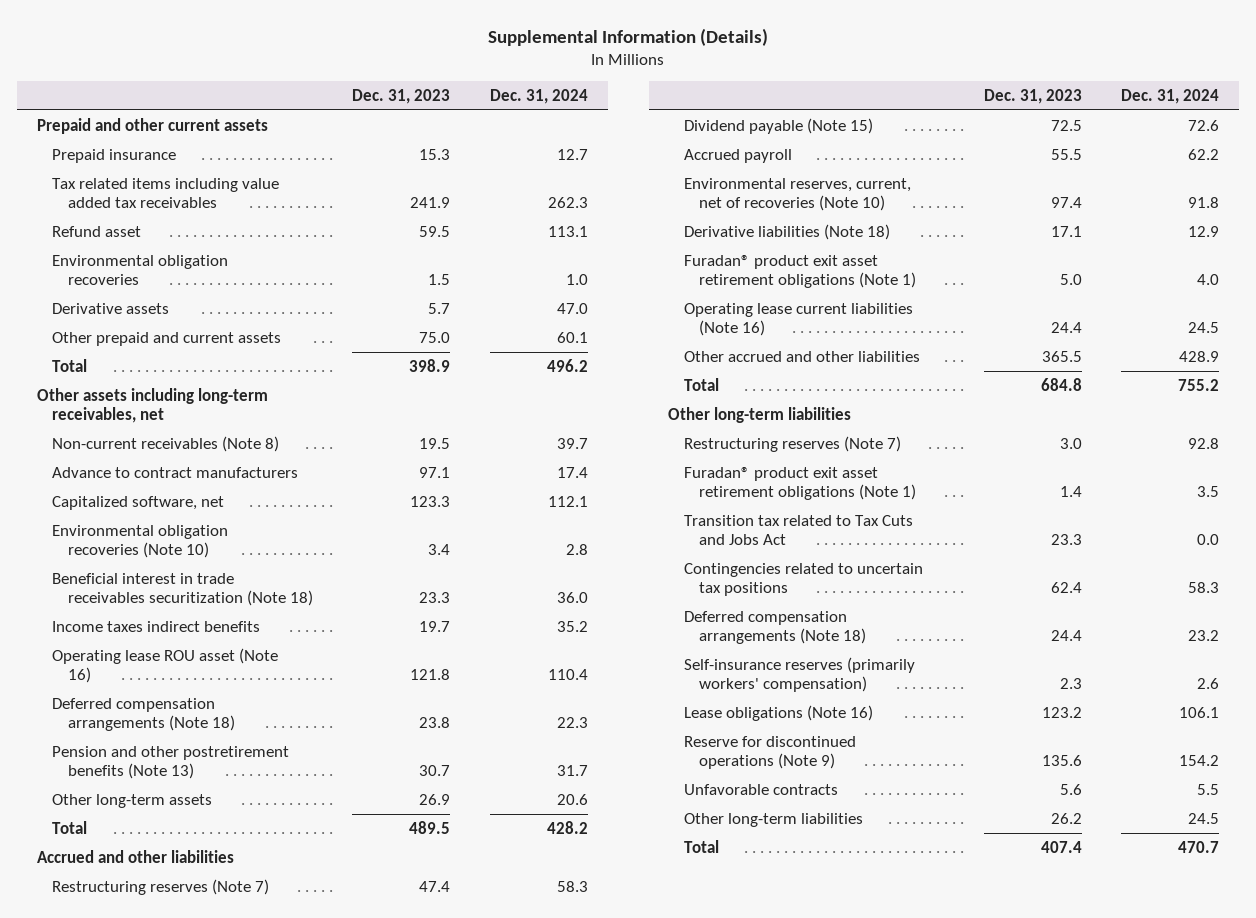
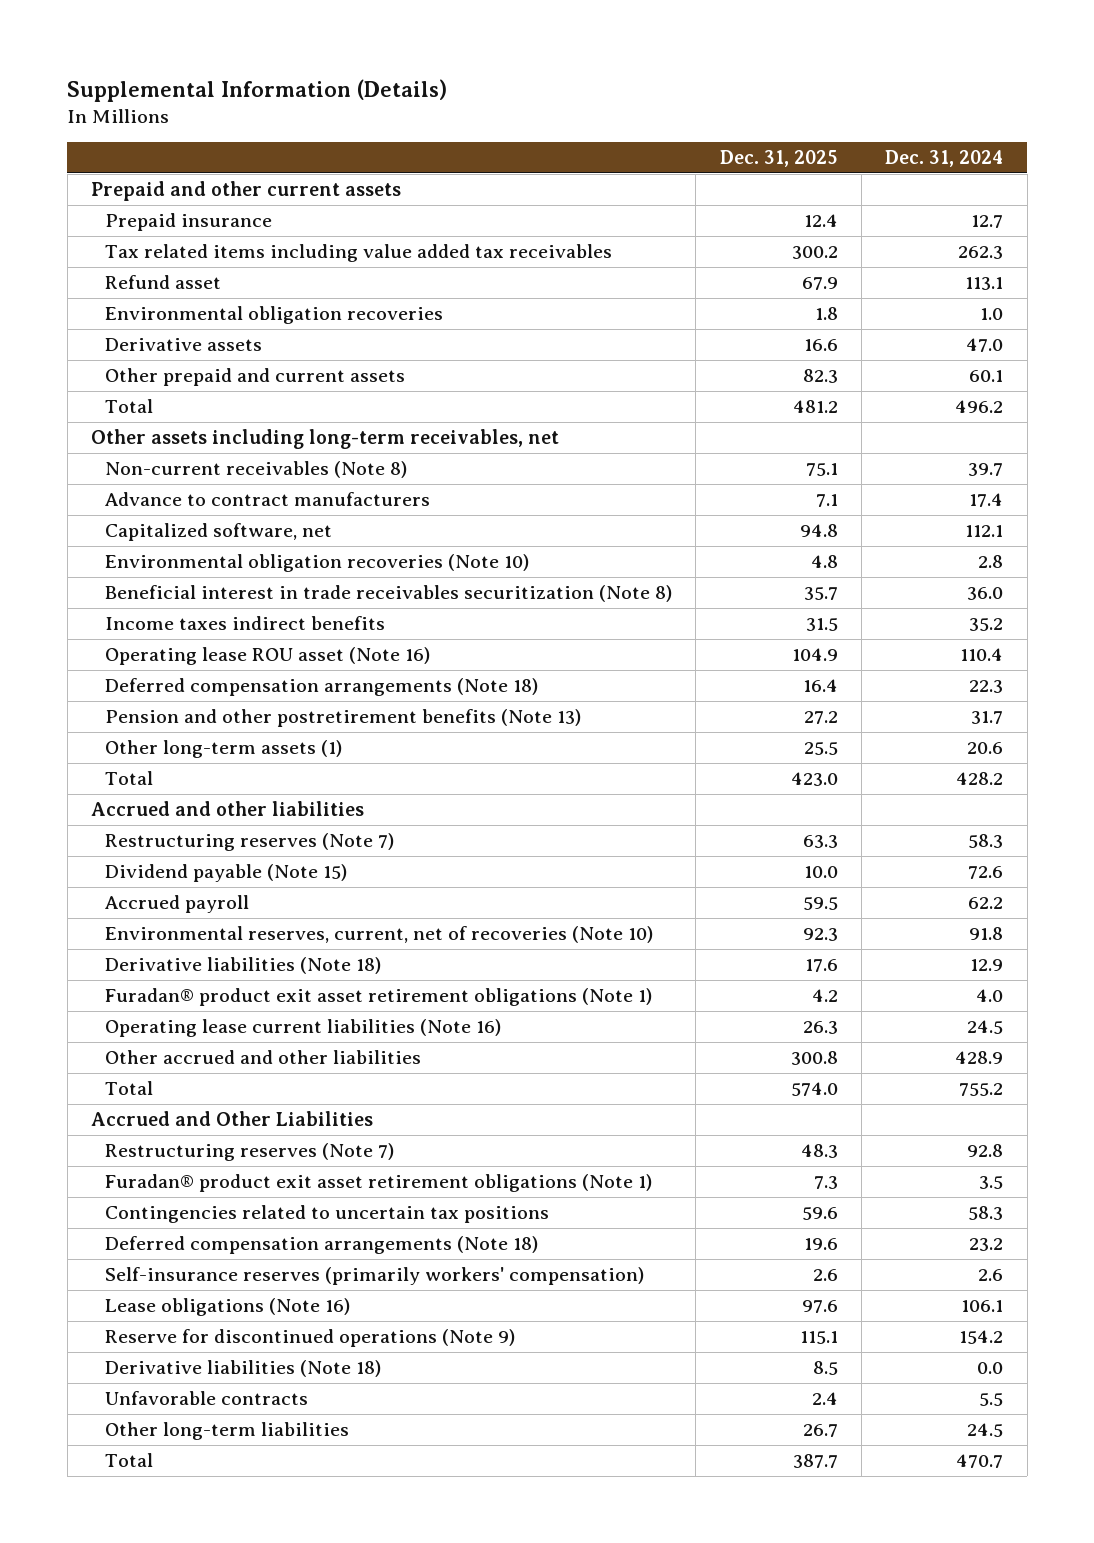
[352,88,451,104] Dec. 31, 2023 -> none
none -> [719,150,838,168] Dec. 31, 2025
[52,572,313,606] Beneficial interest in trade receivables securitization (Note 18) -> [104,584,672,602] Beneficial interest in trade receivables securitization (Note 8)
[52,793,213,808] Other long-term assets -> [104,739,342,758] Other long-term assets (1)
[668,406,852,423] Other long-term liabilities -> [90,1110,373,1126] Accrued and Other Liabilities
[683,514,913,545] Transition tax related to Tax Cuts and Jobs Act -> none
none -> [104,1359,381,1377] Derivative liabilities (Note 18)

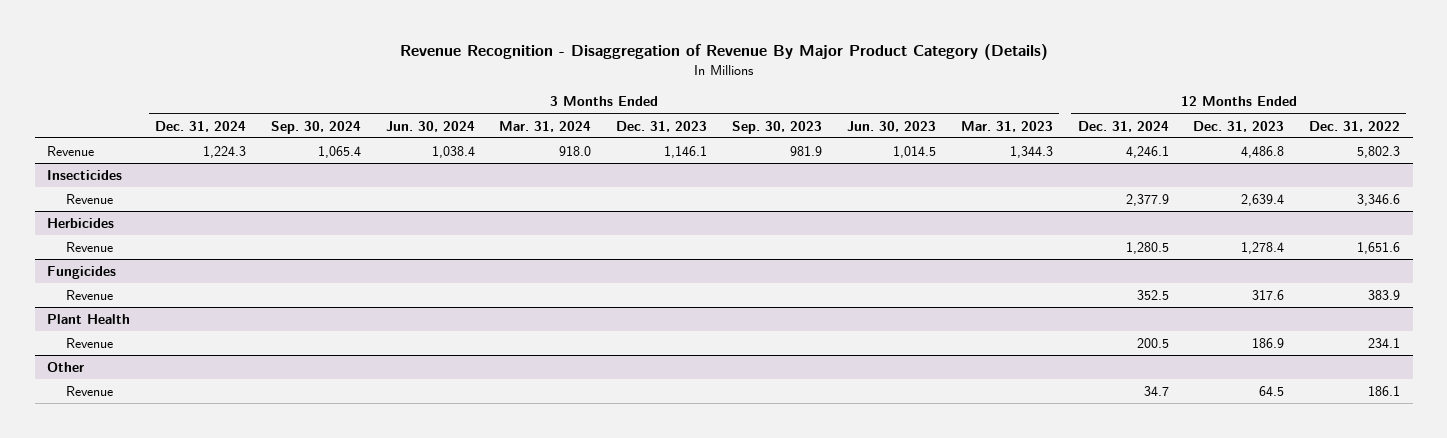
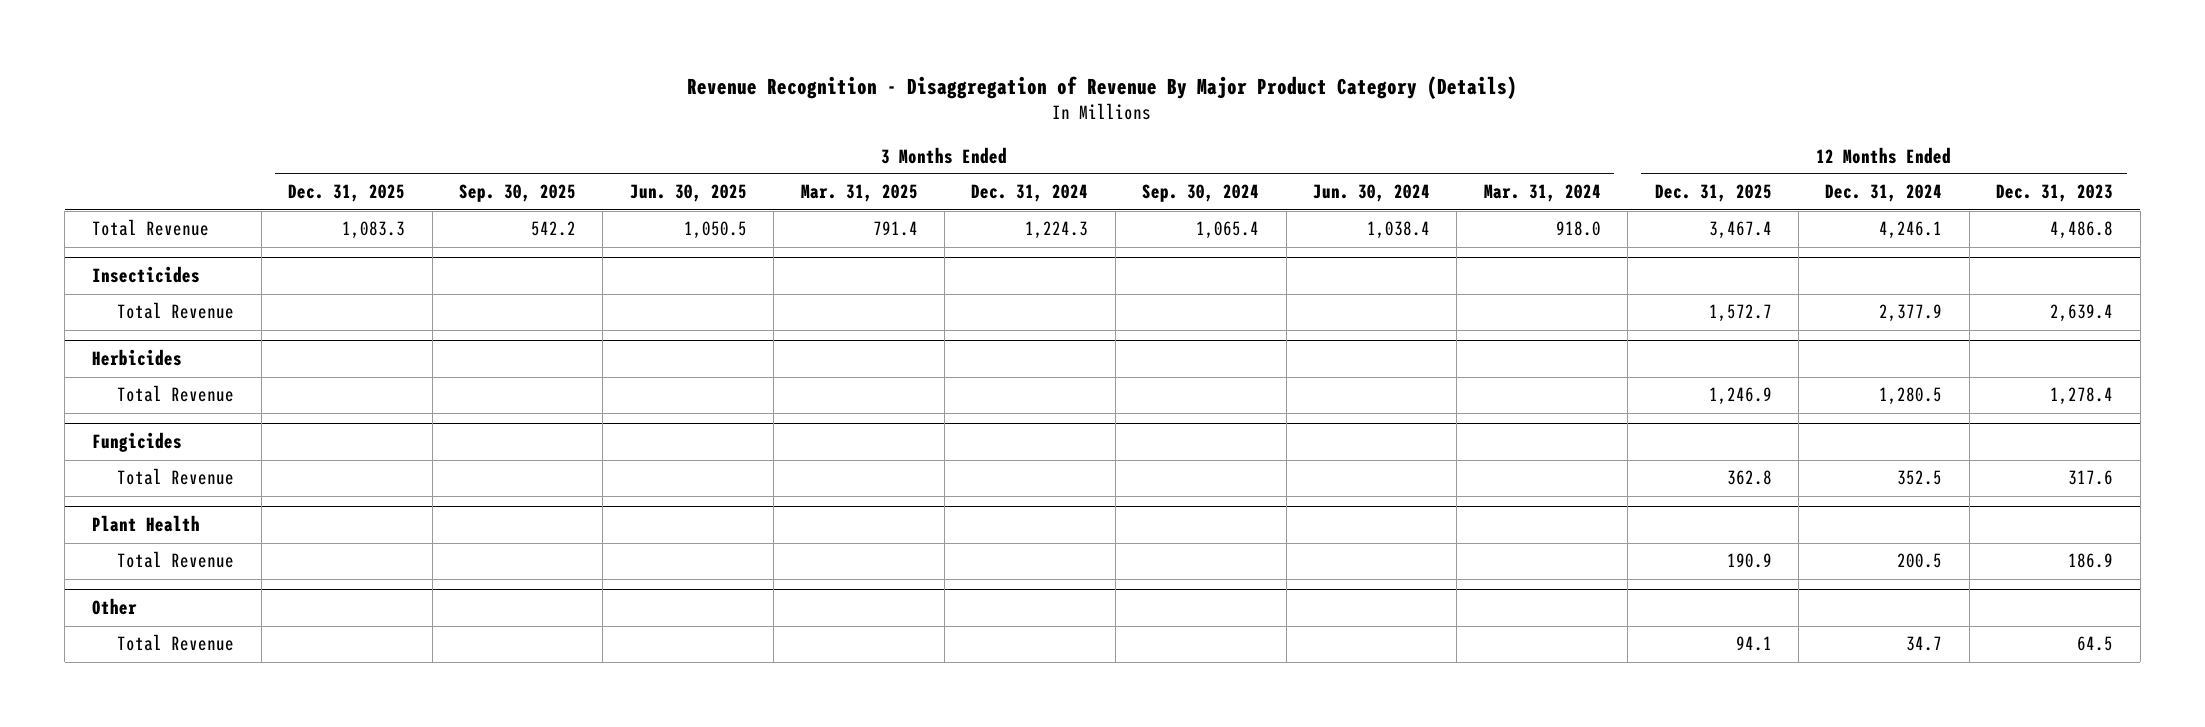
[616,120,708,132] Dec. 31, 2023 -> none
[732,120,823,134] Sep. 30, 2023 -> none
[846,120,936,132] Jun. 30, 2023 -> none
[960,120,1053,132] Mar. 31, 2023 -> none
[1309,120,1401,132] Dec. 31, 2022 -> none
none -> [288,184,406,203] Dec. 31, 2025
none -> [459,184,577,203] Sep. 30, 2025
none -> [629,184,747,203] Jun. 30, 2025
none -> [800,184,918,203] Mar. 31, 2025
none -> [1654,184,1772,203] Dec. 31, 2025
[47,146,95,157] Revenue -> [91,219,209,237] Total Revenue
[65,194,113,205] Revenue -> [117,302,235,320] Total Revenue
[65,242,113,253] Revenue -> [117,385,235,403] Total Revenue
[65,290,113,301] Revenue -> [117,468,235,486] Total Revenue
[65,338,113,349] Revenue -> [117,551,235,569] Total Revenue
[65,386,113,397] Revenue -> [117,634,235,652] Total Revenue

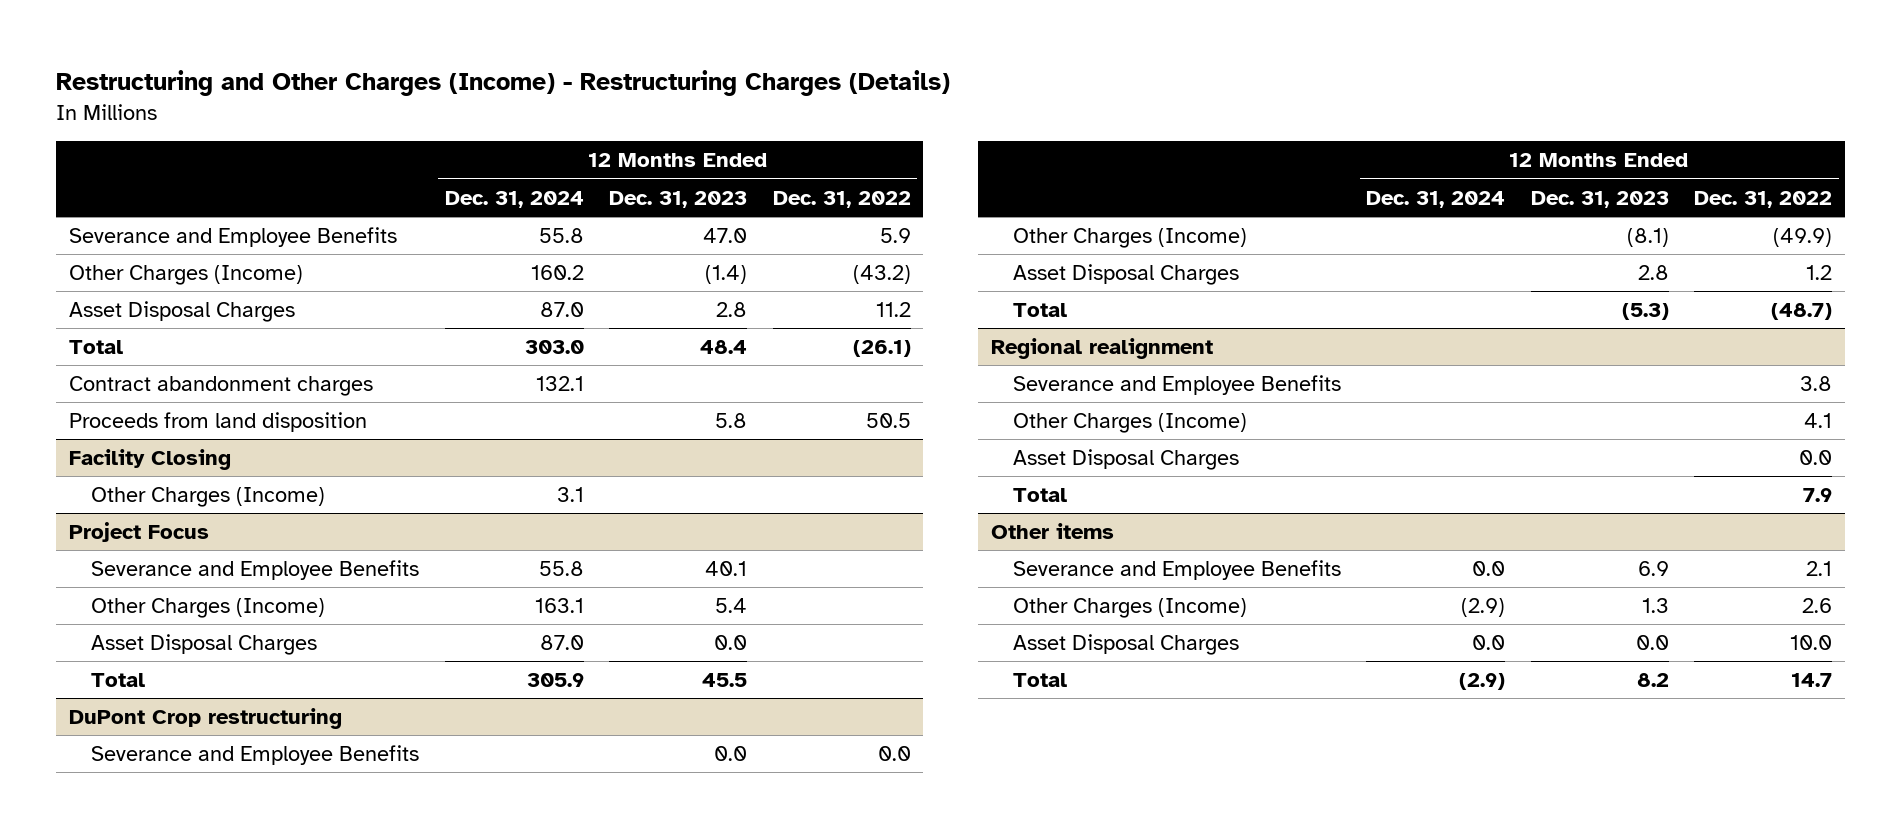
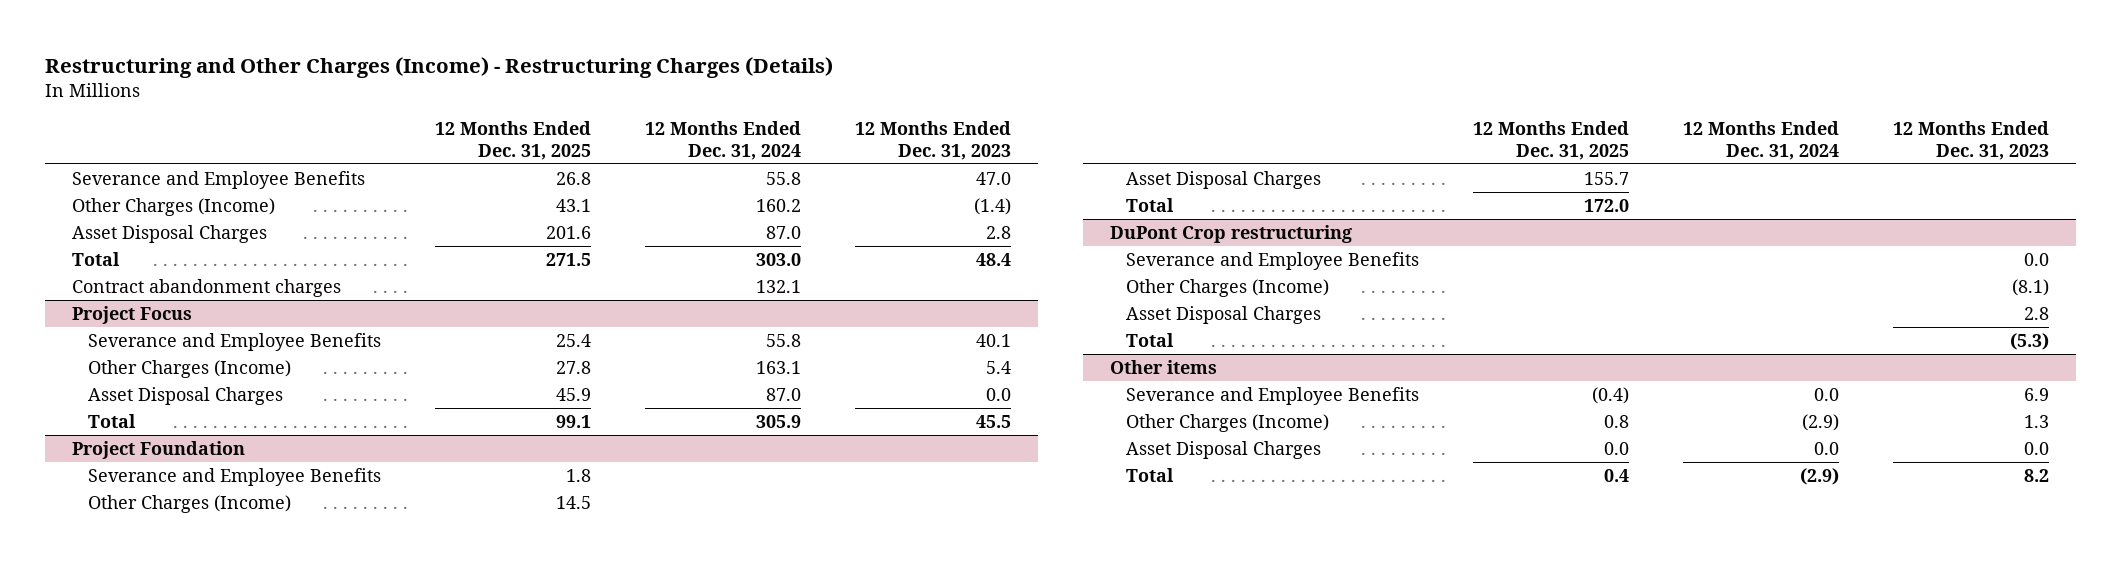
[772,190,911,208] Dec. 31, 2022 -> none
none -> [435,120,592,160] 12 Months Ended Dec. 31, 2025
[69,412,368,433] Proceeds from land disposition -> none
[69,449,232,471] Facility Closing -> none
[91,487,326,508] Other Charges (Income) -> none
none -> [71,441,245,460] Project Foundation
none -> [88,468,382,487] Severance and Employee Benefits
none -> [88,495,292,514] Other Charges (Income)
none -> [1126,171,1322,190] Asset Disposal Charges
none -> [1126,198,1175,213] Total
[990,338,1213,360] Regional realignment -> none
[1012,375,1341,396] Severance and Employee Benefits -> none
[1012,413,1247,434] Other Charges (Income) -> none
[1012,449,1239,471] Asset Disposal Charges -> none
[1012,488,1067,503] Total -> none

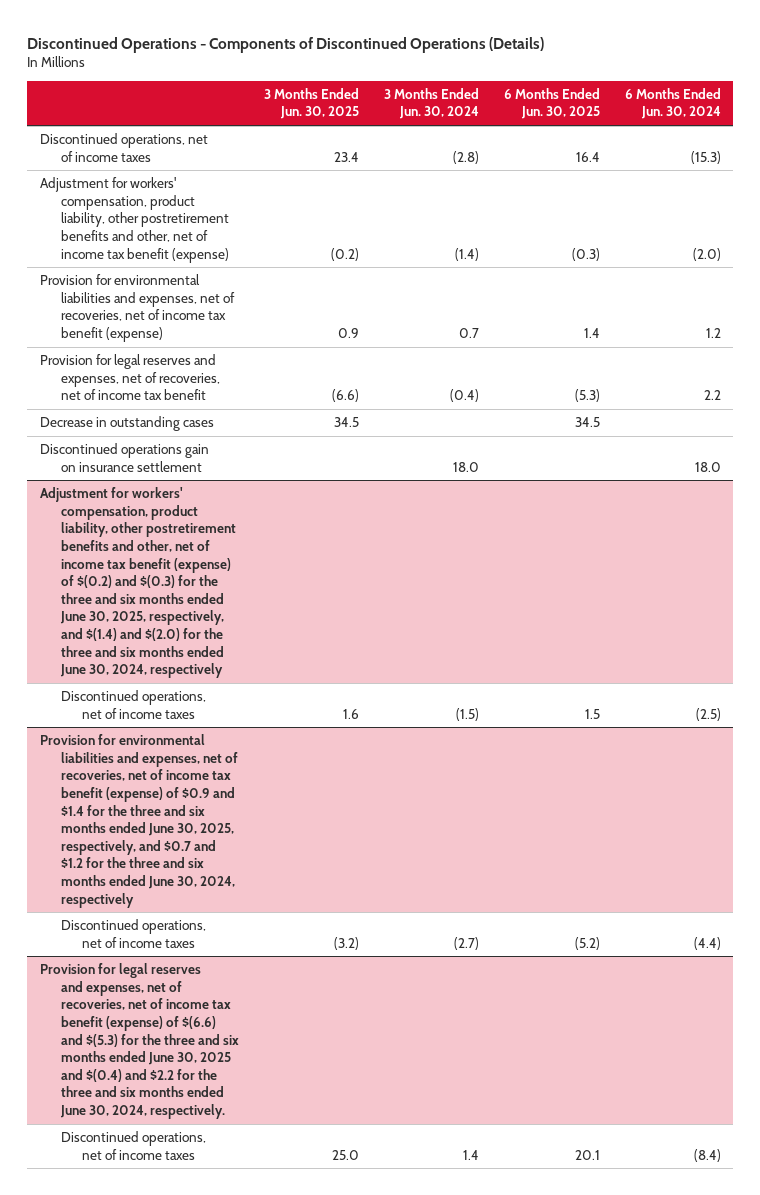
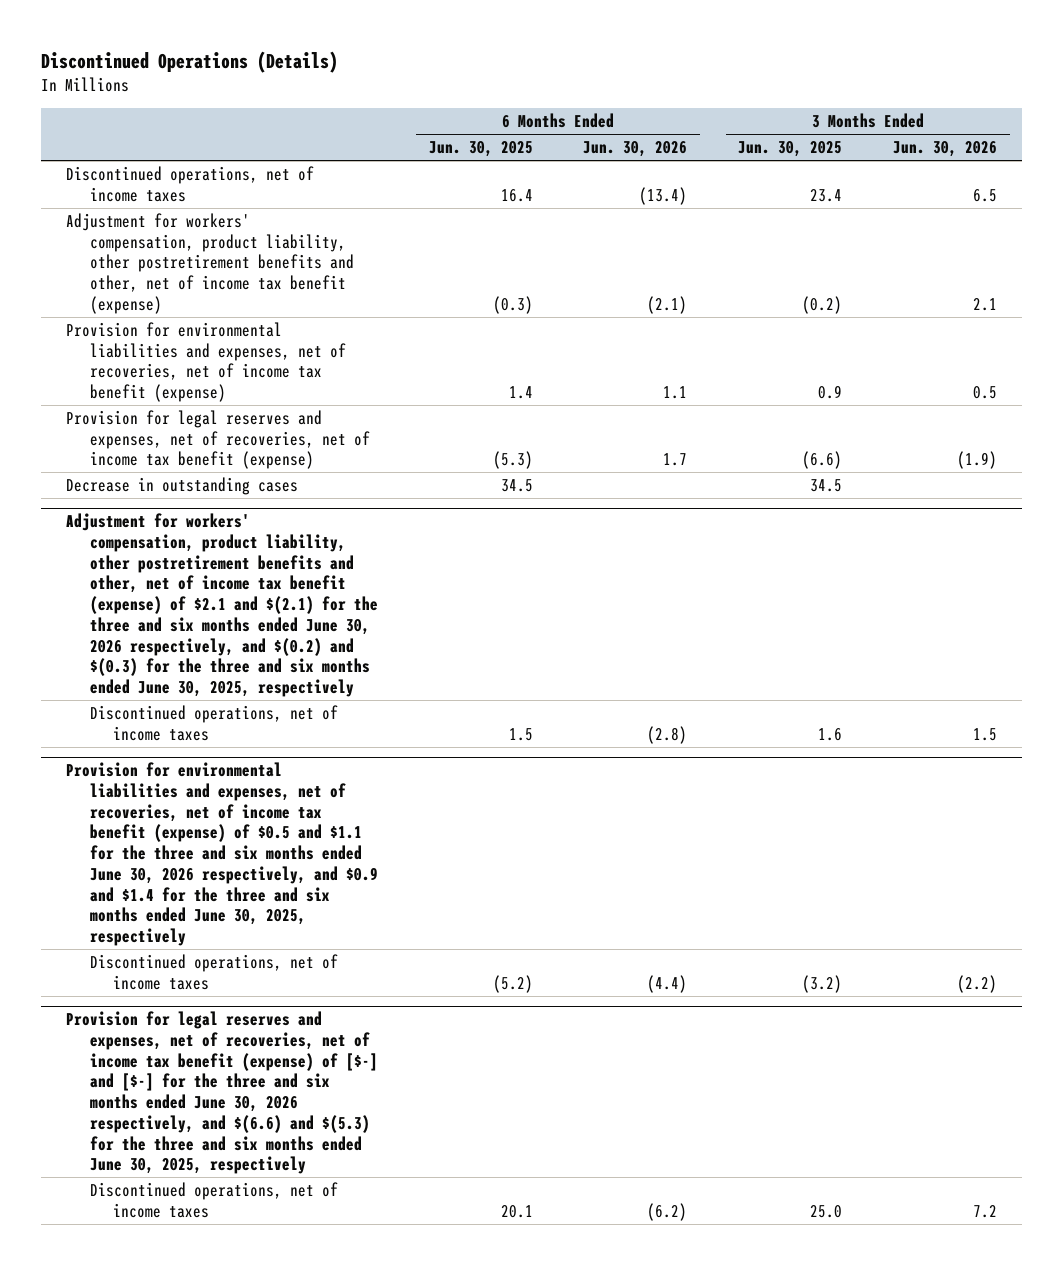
[27,36,545,53] Discontinued Operations - Components of Discontinued Operations (Details) -> [40,50,338,73] Discontinued Operations (Details)
[383,87,479,120] 3 Months Ended Jun. 30, 2024 -> none
[624,87,721,120] 6 Months Ended Jun. 30, 2024 -> none
none -> [583,141,688,158] Jun. 30, 2026
none -> [892,141,997,158] Jun. 30, 2026
[39,354,221,401] Provision for legal reserves and expenses, net of recoveries, net of income tax benefit -> [66,410,370,470] Provision for legal reserves and expenses, net of recoveries, net of income tax benefit (expense)
[39,443,209,472] Discontinued operations gain on insurance settlement -> none
[39,487,237,679] Adjustment for workers' compensation, product liability, other postretirement benefits and other, net of income tax benefit (expense) of $(0.2) and $(0.3) for the three and six months ended June 30, 2025, respectively, and $(1.4) and $(2.0) for the three and six months ended June 30, 2024, respectively -> [66,513,378,697] Adjustment for workers' compensation, product liability, other postretirement benefits and other, net of income tax benefit (expense) of $2.1 and $(2.1) for the three and six months ended June 30, 2026 respectively, and $(0.2) and $(0.3) for the three and six months ended June 30, 2025, respectively
[39,734,239,908] Provision for environmental liabilities and expenses, net of recoveries, net of income tax benefit (expense) of $0.9 and $1.4 for the three and six months ended June 30, 2025, respectively, and $0.7 and $1.2 for the three and six months ended June 30, 2024, respectively -> [66,762,378,946] Provision for environmental liabilities and expenses, net of recoveries, net of income tax benefit (expense) of $0.5 and $1.1 for the three and six months ended June 30, 2026 respectively, and $0.9 and $1.4 for the three and six months ended June 30, 2025, respectively
[39,963,240,1119] Provision for legal reserves and expenses, net of recoveries, net of income tax benefit (expense) of $(6.6) and $(5.3) for the three and six months ended June 30, 2025 and $(0.4) and $2.2 for the three and six months ended June 30, 2024, respectively. -> [66,1011,378,1175] Provision for legal reserves and expenses, net of recoveries, net of income tax benefit (expense) of [$-] and [$-] for the three and six months ended June 30, 2026 respectively, and $(6.6) and $(5.3) for the three and six months ended June 30, 2025, respectively

